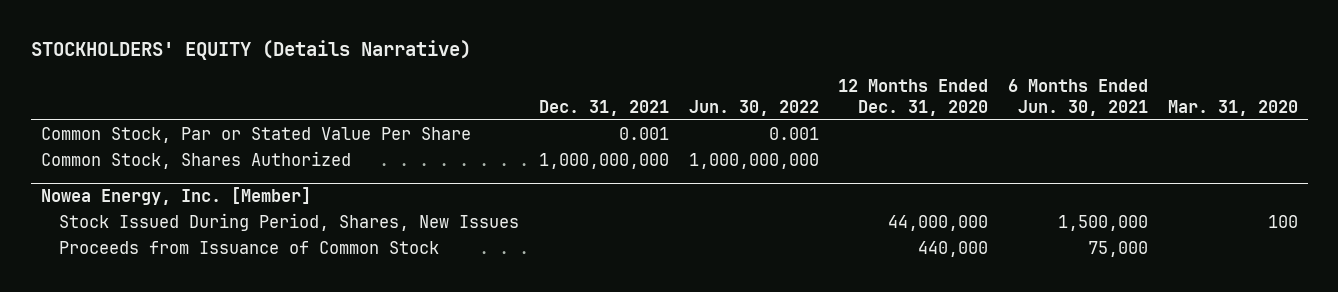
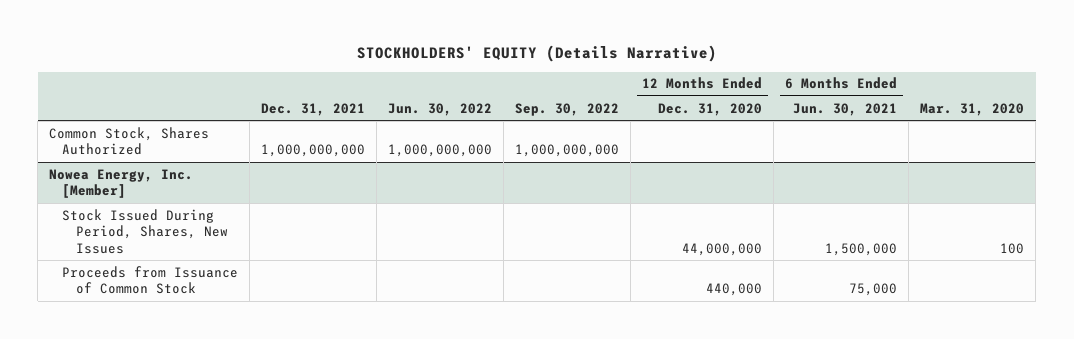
none -> [515,102,620,116] Sep. 30, 2022
[40,126,471,143] Common Stock, Par or Stated Value Per Share -> none

